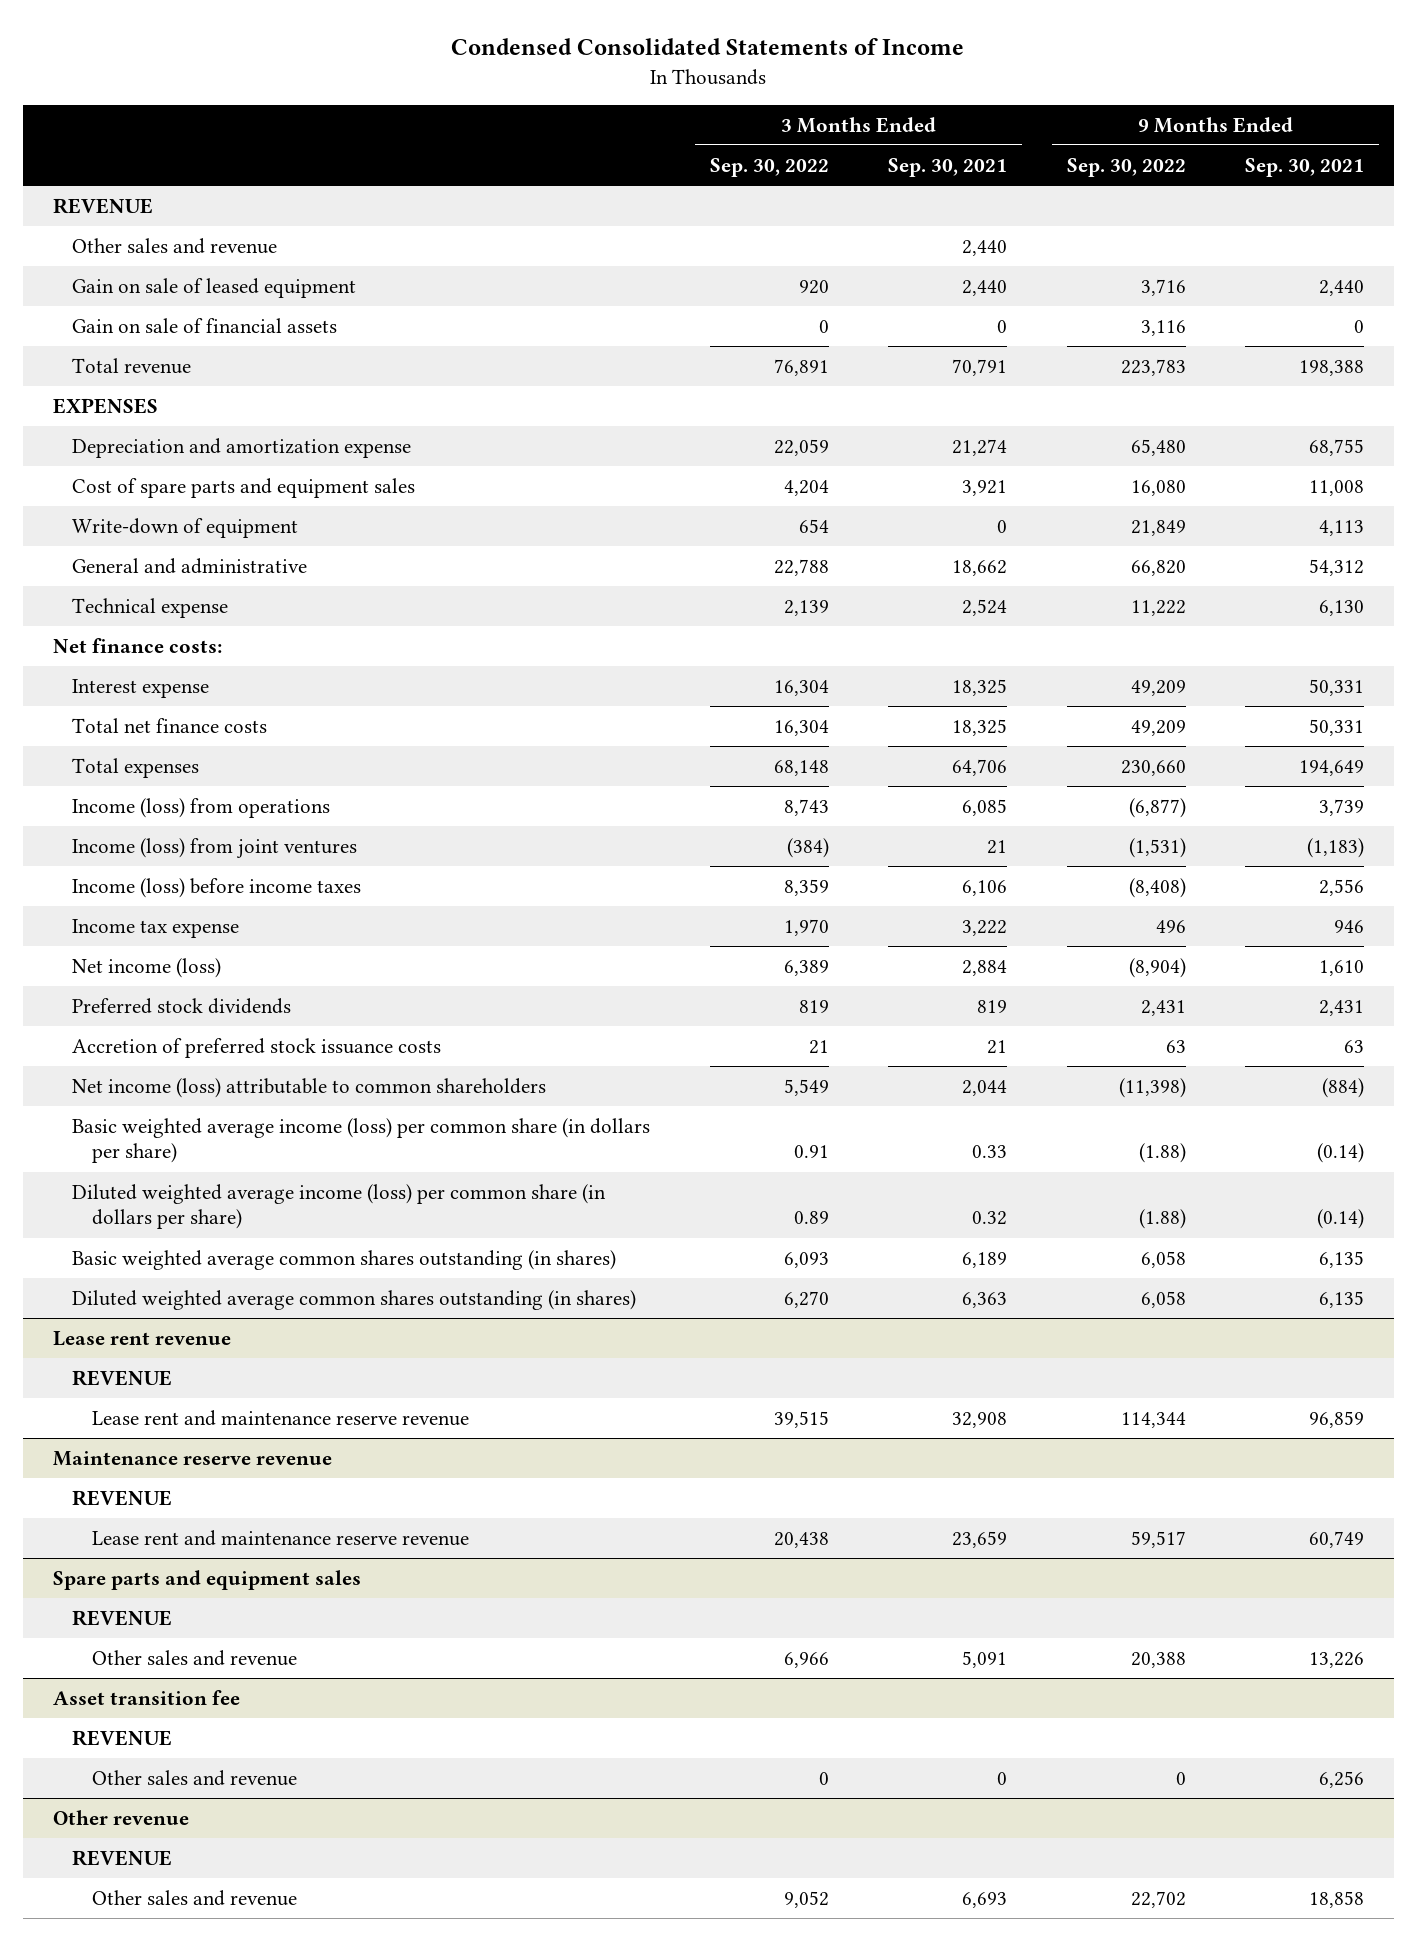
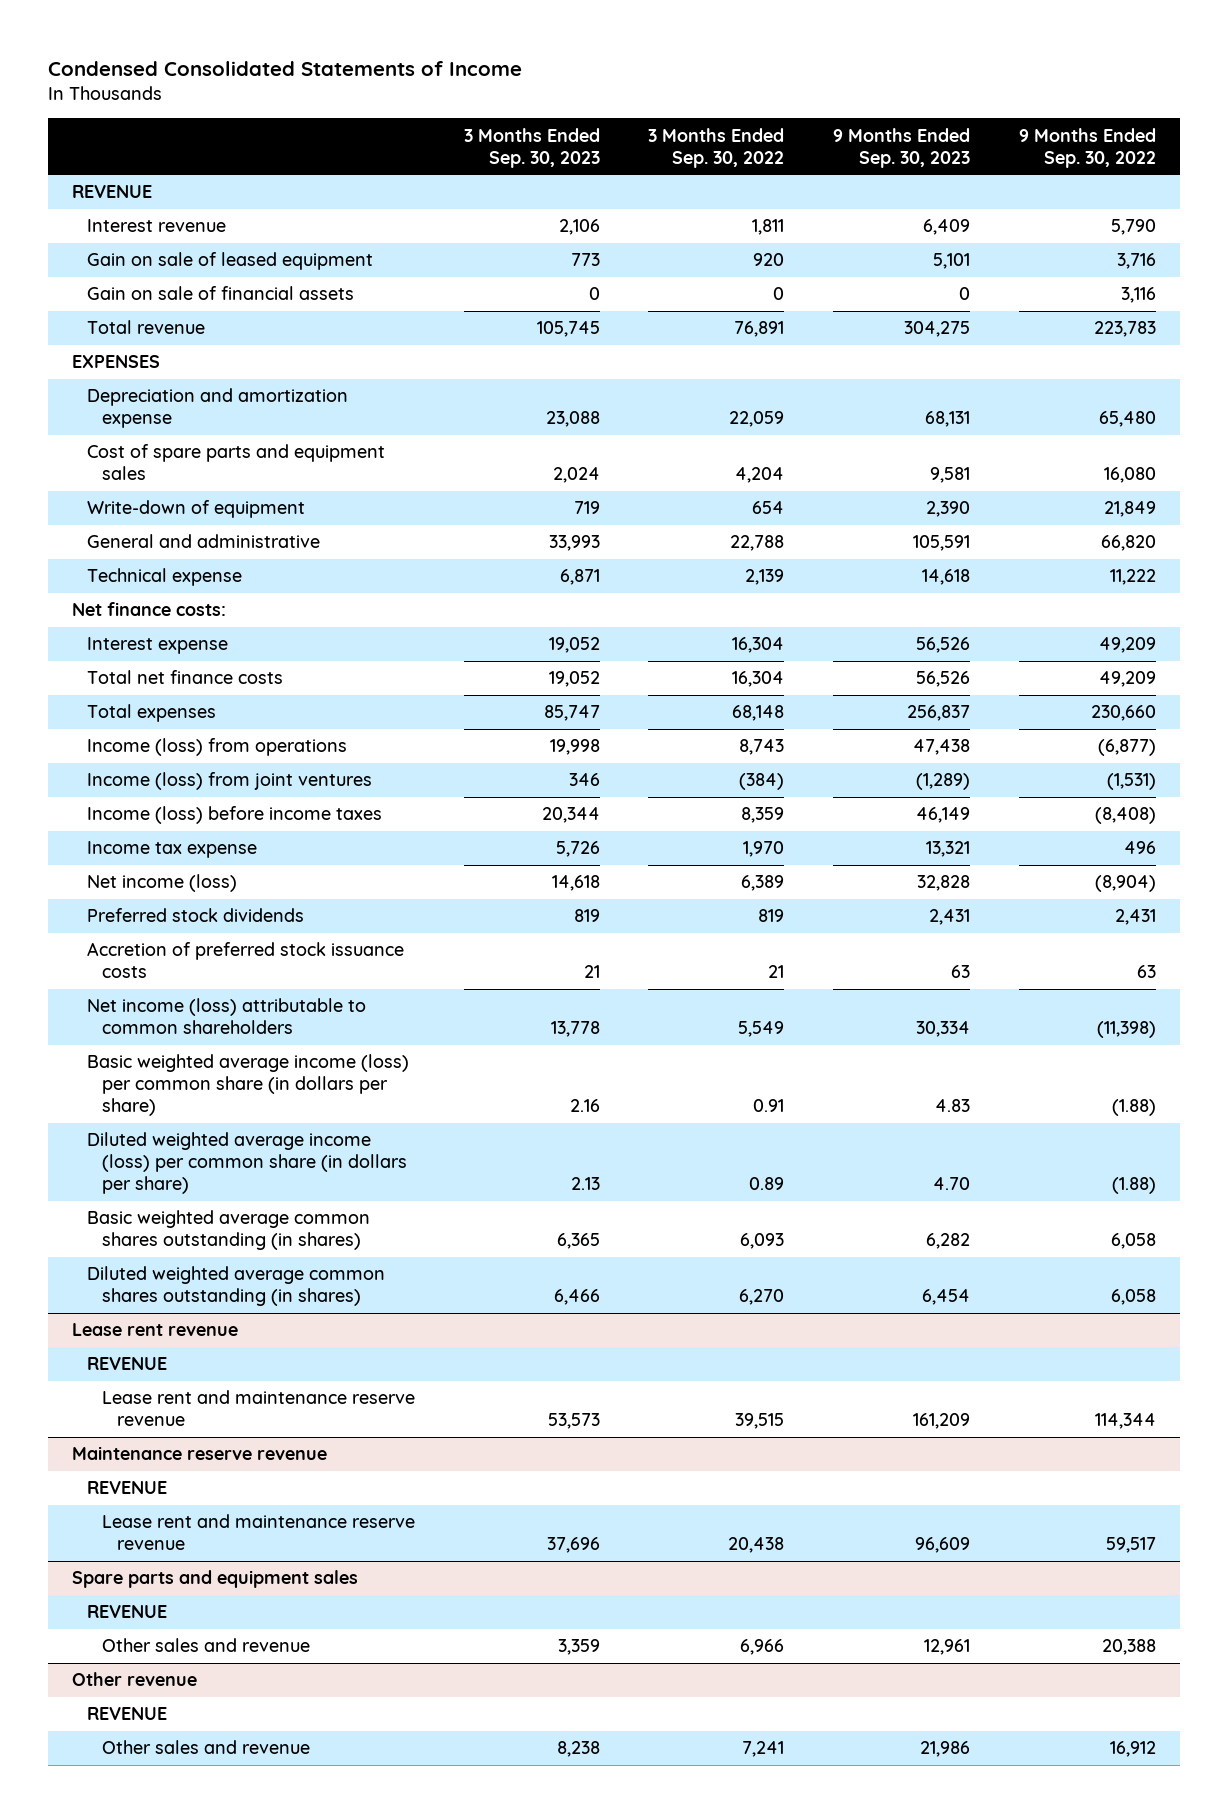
[888,157,1008,177] Sep. 30, 2021 -> none
[1245,157,1365,177] Sep. 30, 2021 -> none
none -> [463,127,600,168] 3 Months Ended Sep. 30, 2023
none -> [832,127,970,168] 9 Months Ended Sep. 30, 2023
[72,237,278,254] Other sales and revenue -> none
none -> [87,219,227,233] Interest revenue
[52,1689,240,1705] Asset transition fee -> none
[72,1729,173,1746] REVENUE -> none
[92,1769,298,1786] Other sales and revenue -> none
[783,1890,829,1908] 9,052 -> [742,1741,785,1758] 7,241
[1130,1890,1186,1908] 22,702 -> [1109,1741,1156,1758] 16,912

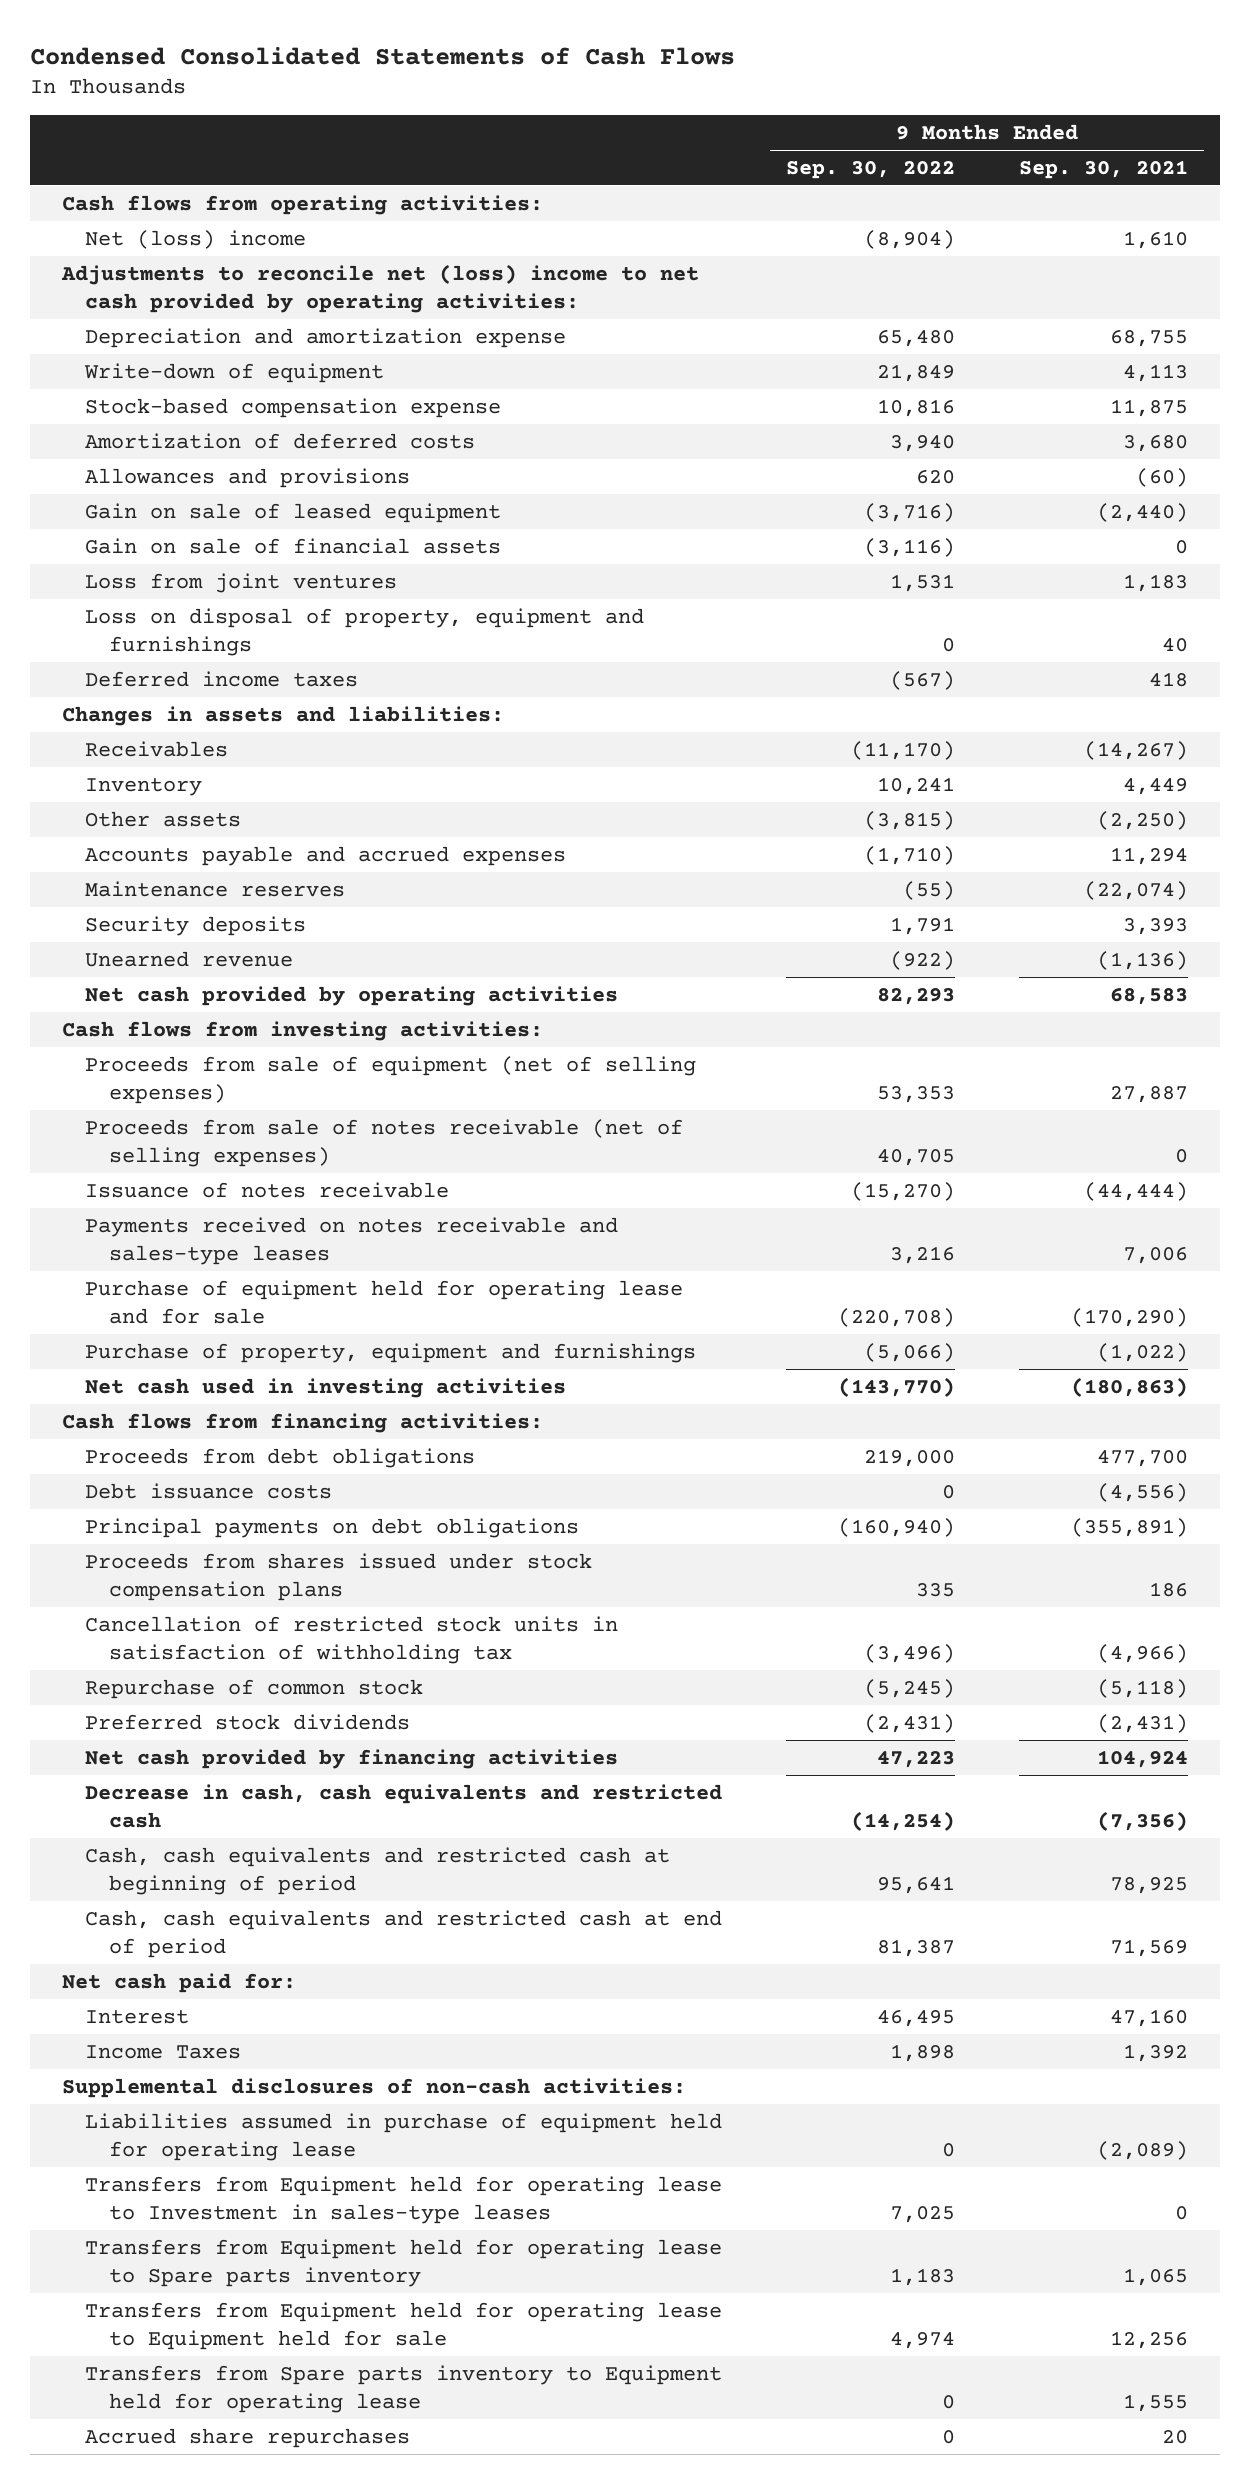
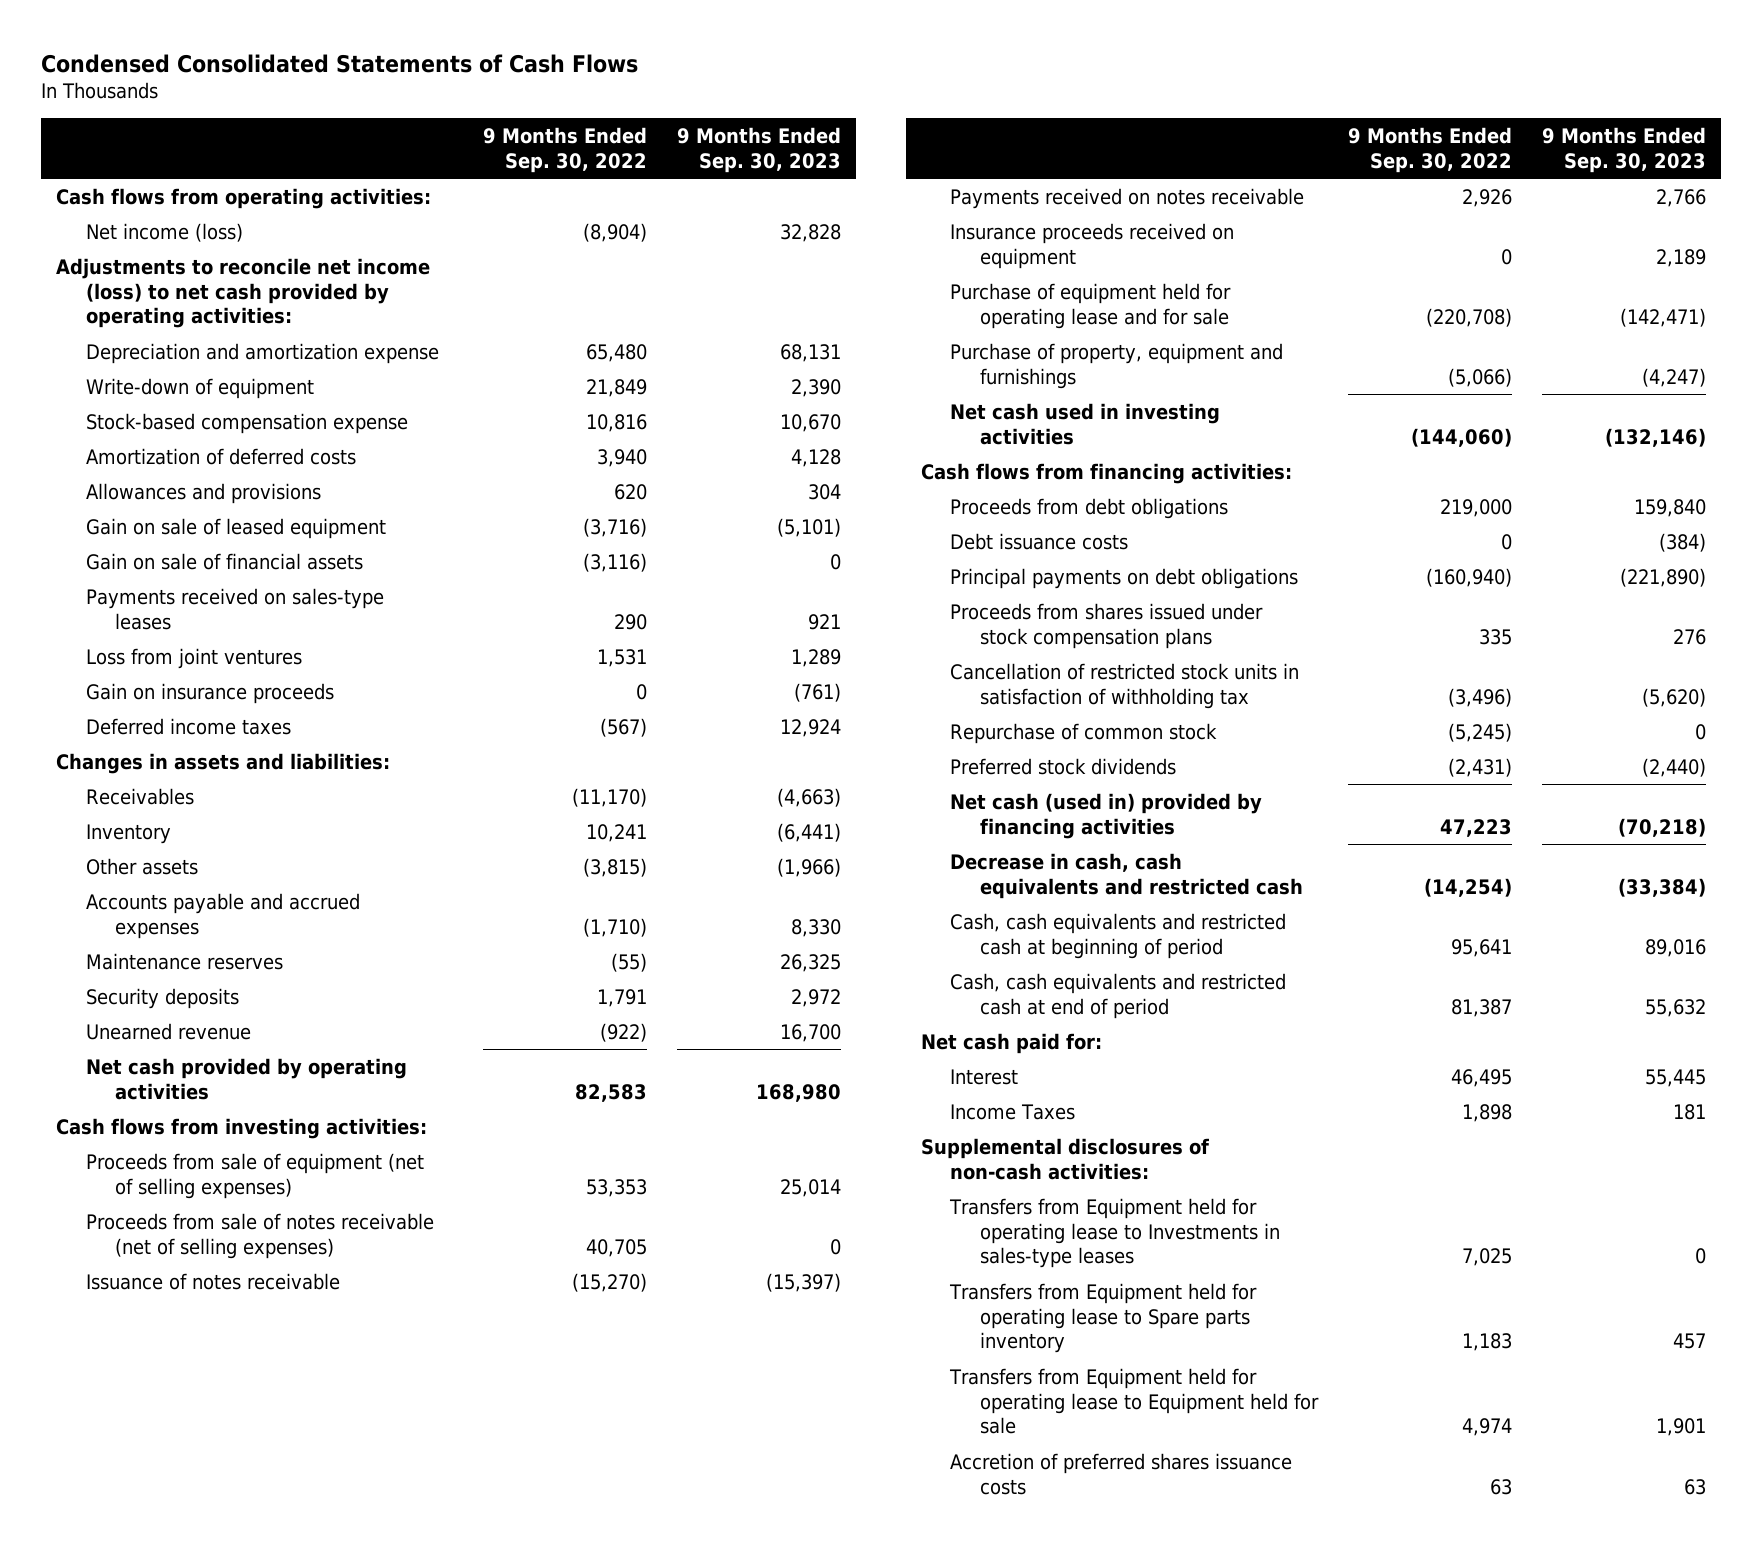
[1019,159,1189,179] Sep. 30, 2021 -> none
none -> [677,127,842,173] 9 Months Ended Sep. 30, 2023
[85,229,307,249] Net (loss) income -> [85,222,243,242] Net income (loss)
[60,263,699,313] Adjustments to reconcile net (loss) income to net cash provided by operating activities: -> [56,257,431,329] Adjustments to reconcile net income (loss) to net cash provided by operating activities:
none -> [85,587,384,630] Payments received on sales-type leases
[85,607,645,656] Loss on disposal of property, equipment and furnishings -> none
none -> [85,682,334,704] Gain on insurance proceeds
[877,987,956,1005] 82,293 -> [575,1083,648,1102] 82,583
[85,1216,619,1265] Payments received on notes receivable and sales-type leases -> [950,187,1305,209] Payments received on notes receivable
[890,1245,956,1264] 3,216 -> [1462,188,1513,207] 2,926
none -> [950,222,1235,269] Insurance proceeds received on equipment
[838,1376,956,1397] (143,770) -> [1411,427,1513,447] (144,060)
[85,1748,619,1769] Net cash provided by financing activities -> [950,792,1263,839] Net cash (used in) provided by financing activities
[85,2112,723,2161] Liabilities assumed in purchase of equipment held for operating lease -> none
[85,2175,723,2224] Transfers from Equipment held for operating lease to Investment in sales-type leases -> [949,1197,1281,1269] Transfers from Equipment held for operating lease to Investments in sales-type leases
[85,2364,723,2413] Transfers from Spare parts inventory to Equipment held for operating lease -> none
[85,2427,411,2448] Accrued share repurchases -> none
none -> [950,1452,1293,1495] Accretion of preferred shares issuance costs

